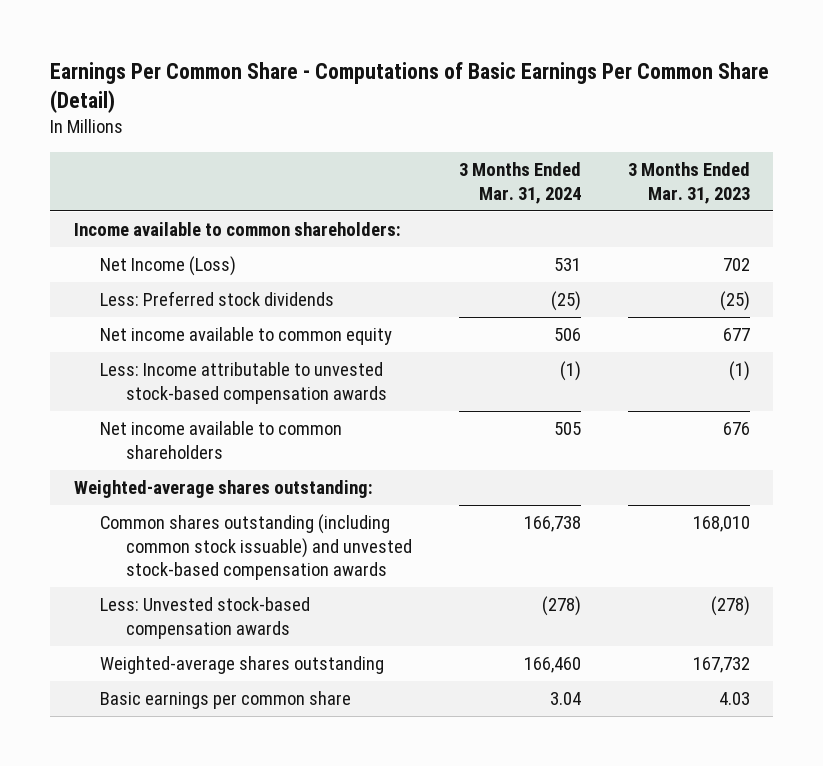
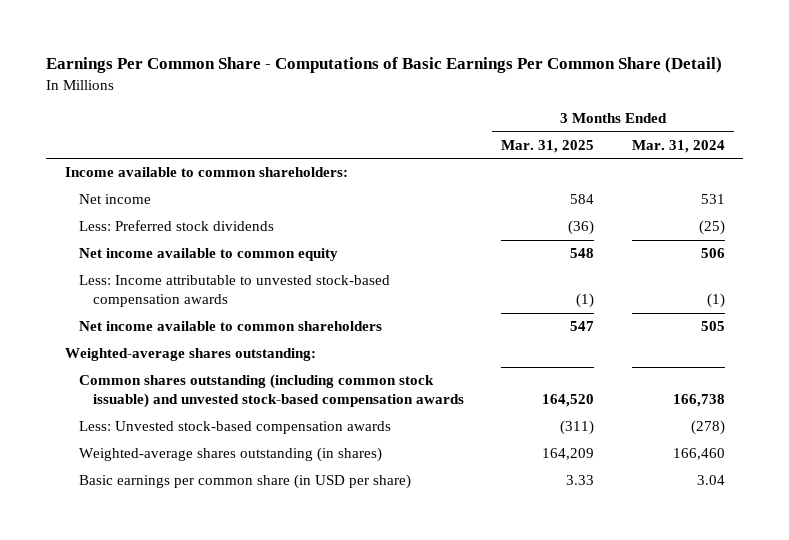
[627,162,750,204] 3 Months Ended Mar. 31, 2023 -> none
none -> [501,139,595,153] Mar. 31, 2025
[99,256,236,277] Net Income (Loss) -> [78,194,151,205] Net income
[99,656,384,675] Weighted-average shares outstanding -> [78,447,382,463] Weighted-average shares outstanding (in shares)
[99,691,351,710] Basic earnings per common share -> [78,474,411,490] Basic earnings per common share (in USD per share)

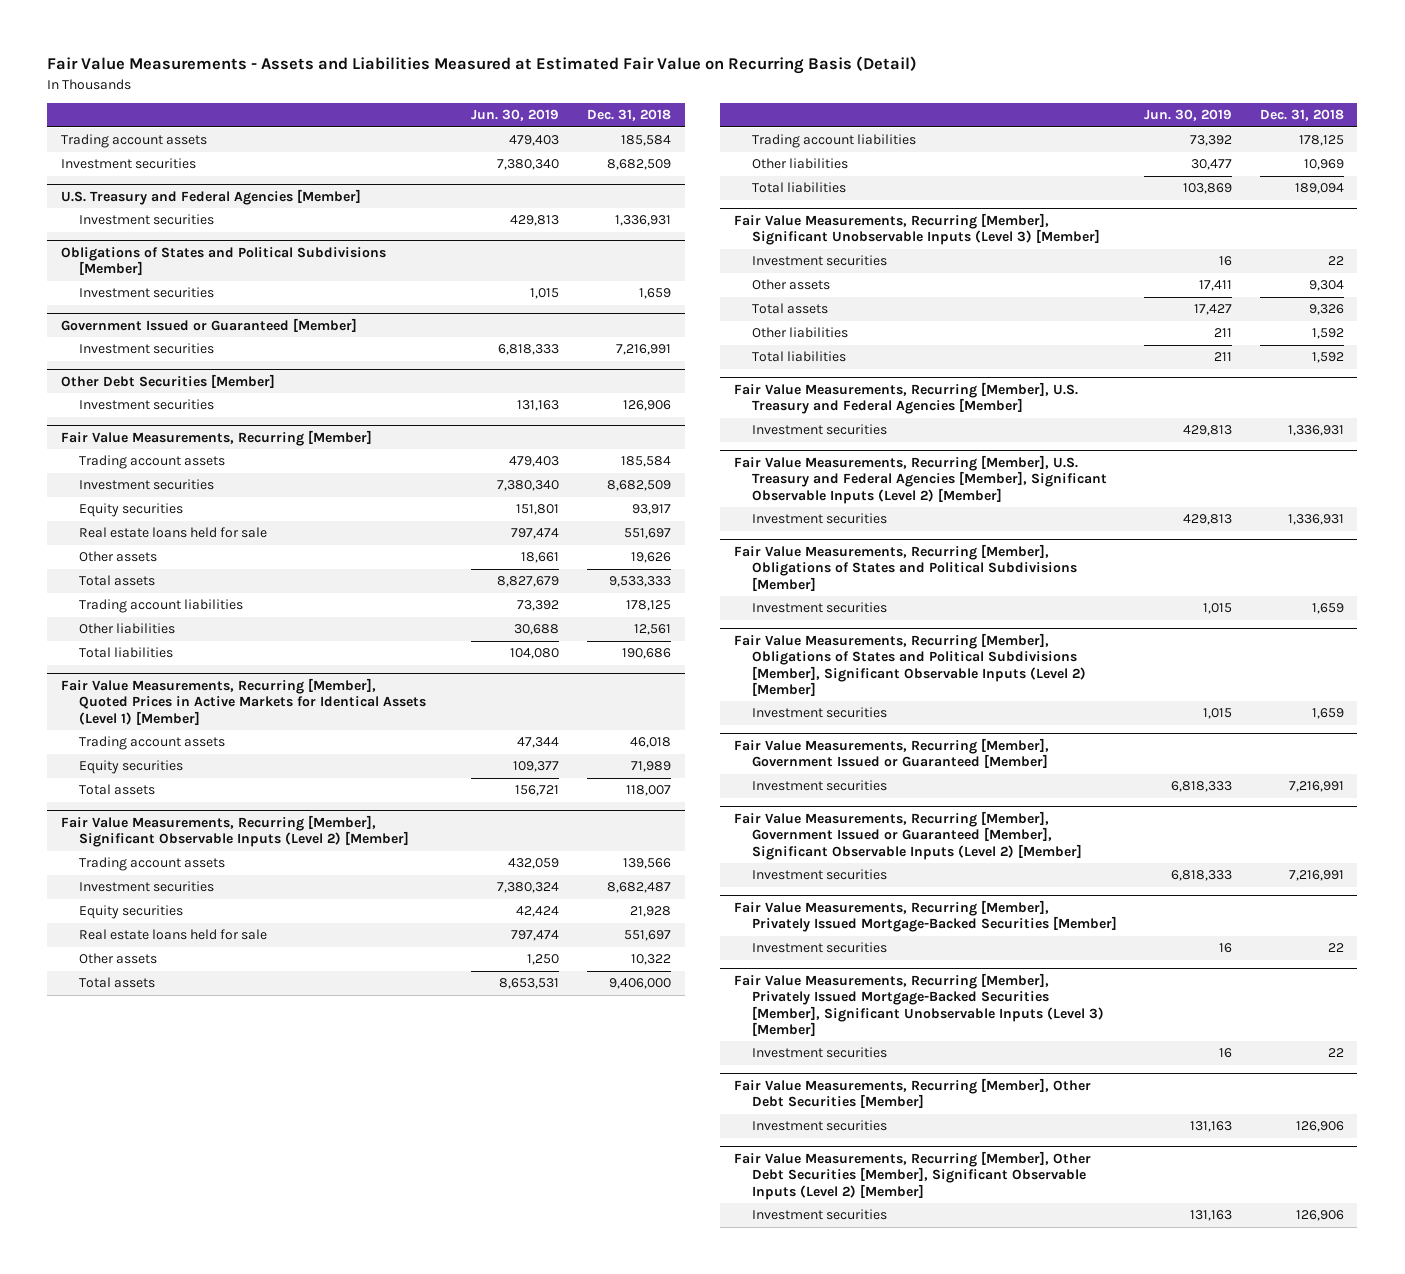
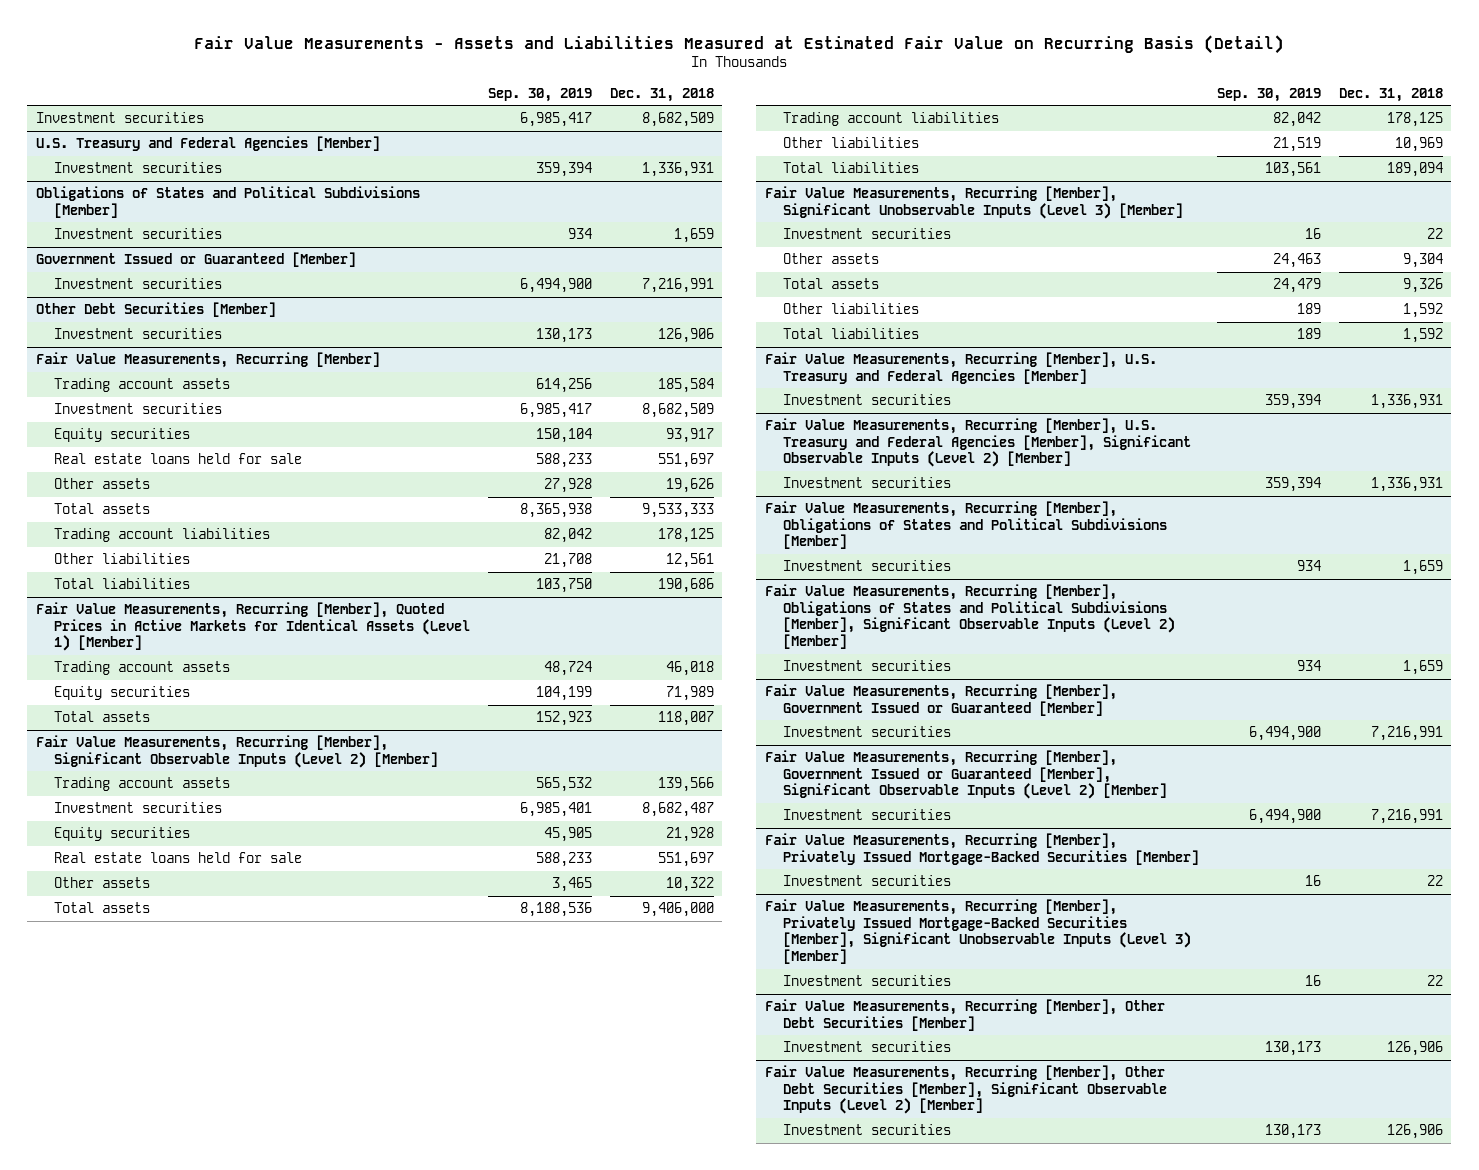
[471,109,560,122] Jun. 30, 2019 -> none
none -> [487,87,592,102] Sep. 30, 2019
[61,134,208,149] Trading account assets -> none

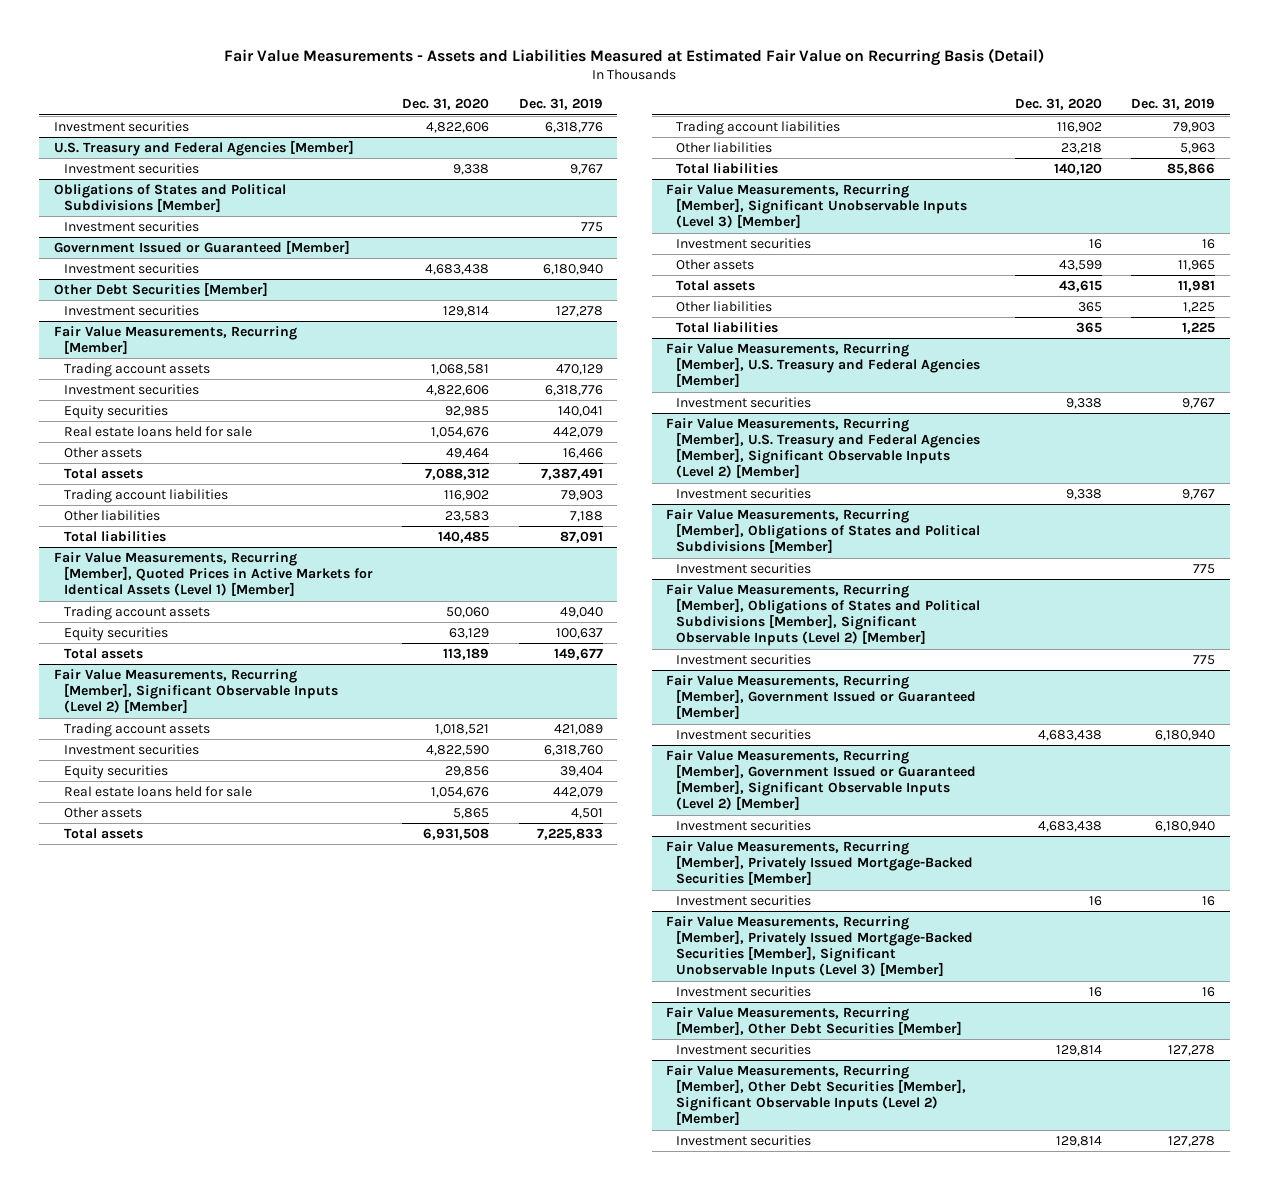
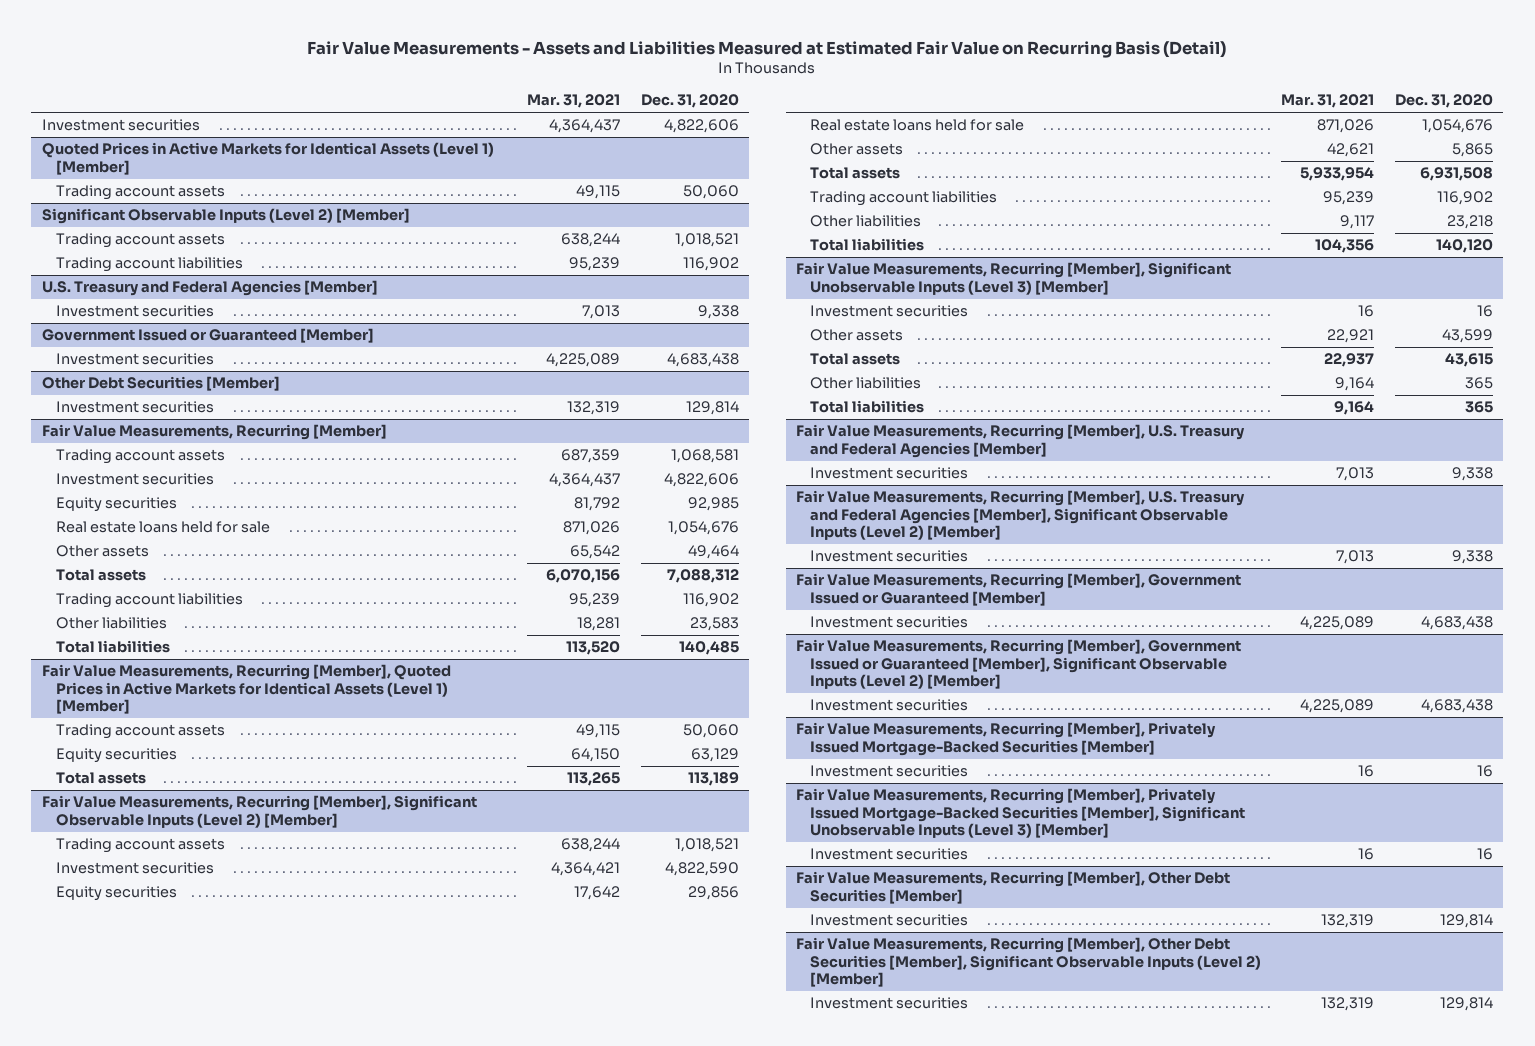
[518,98,603,111] Dec. 31, 2019 -> none
none -> [527,94,621,109] Mar. 31, 2021
none -> [41,142,494,175] Quoted Prices in Active Markets for Identical Assets (Level 1) [Member]
none -> [55,185,225,201] Trading account assets
none -> [41,208,410,225] Significant Observable Inputs (Level 2) [Member]
none -> [55,233,225,249] Trading account assets
none -> [55,257,243,273] Trading account liabilities
[53,184,286,213] Obligations of States and Political Subdivisions [Member] -> none
[63,221,199,233] Investment securities -> none
[666,509,981,554] Fair Value Measurements, Recurring [Member], Obligations of States and Political Subdivisions [Member] -> none
[676,563,812,575] Investment securities -> none
[666,584,981,647] Fair Value Measurements, Recurring [Member], Obligations of States and Political Subdivisions [Member], Significant Observable Inputs (Level 2) [Member] -> none
[676,654,812,666] Investment securities -> none

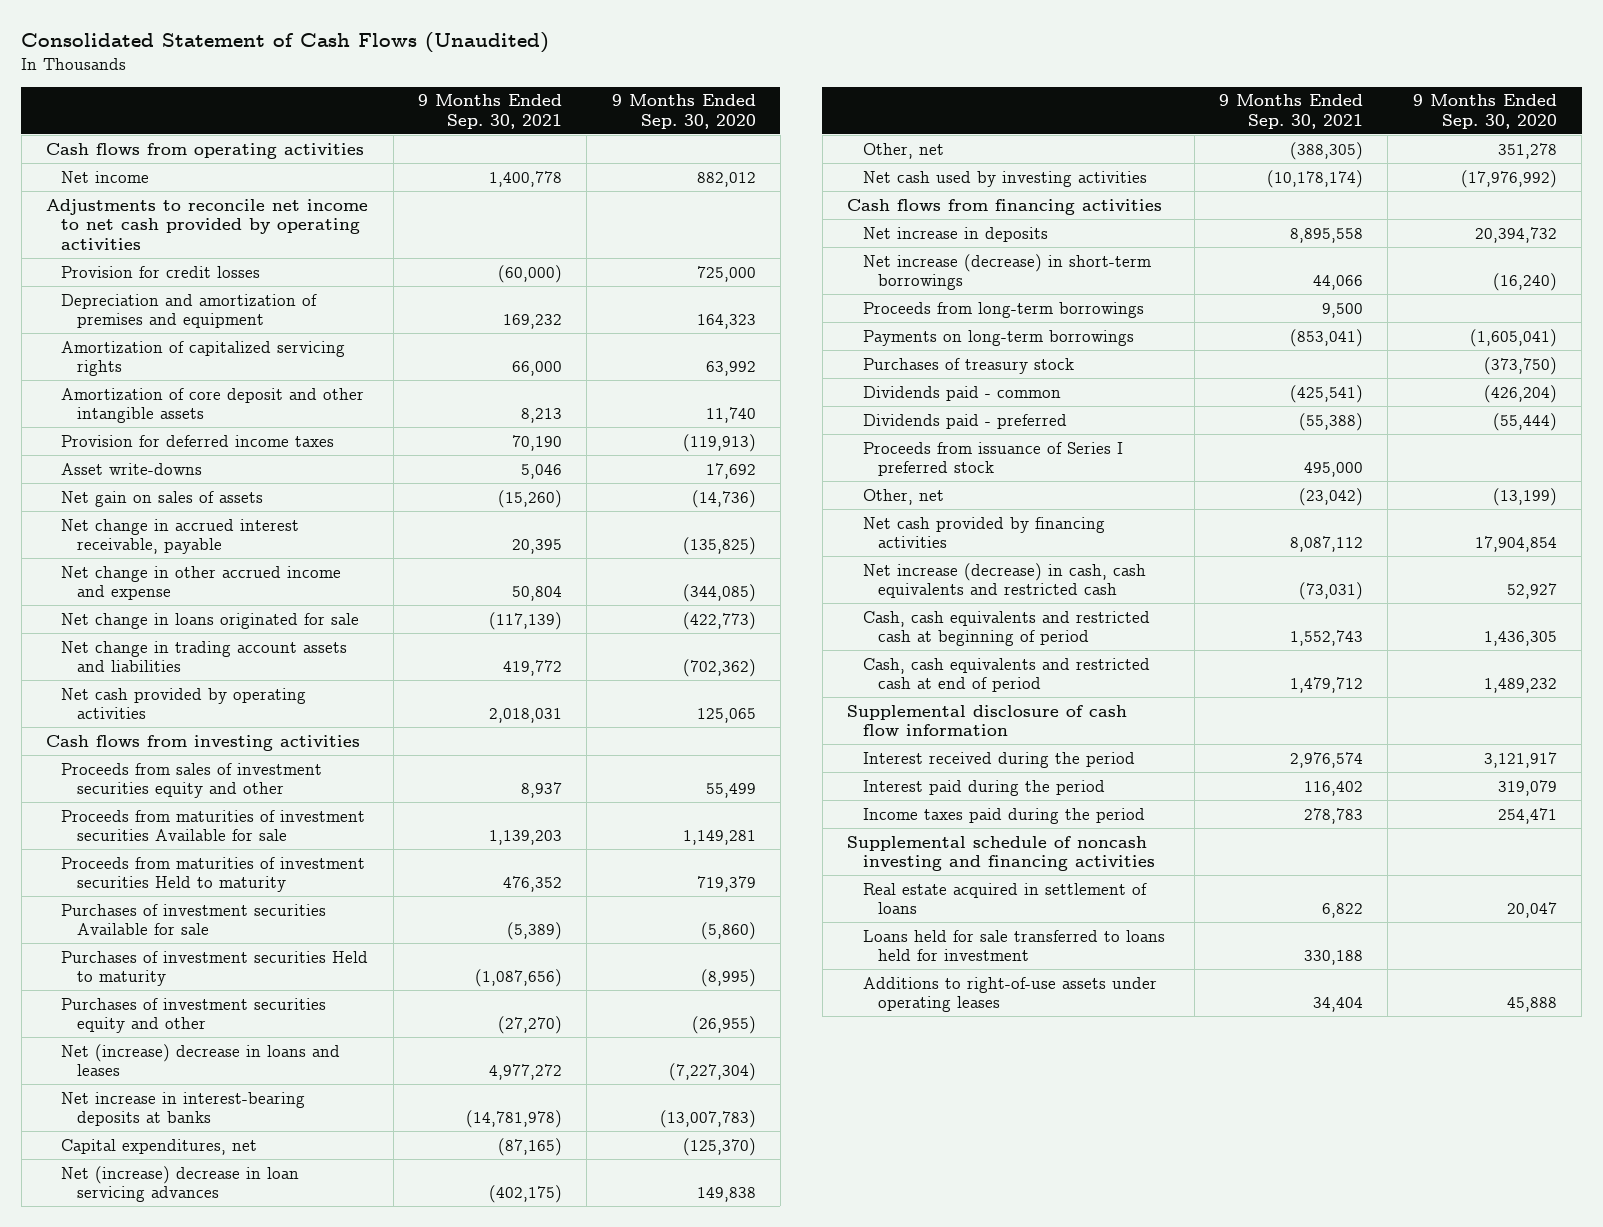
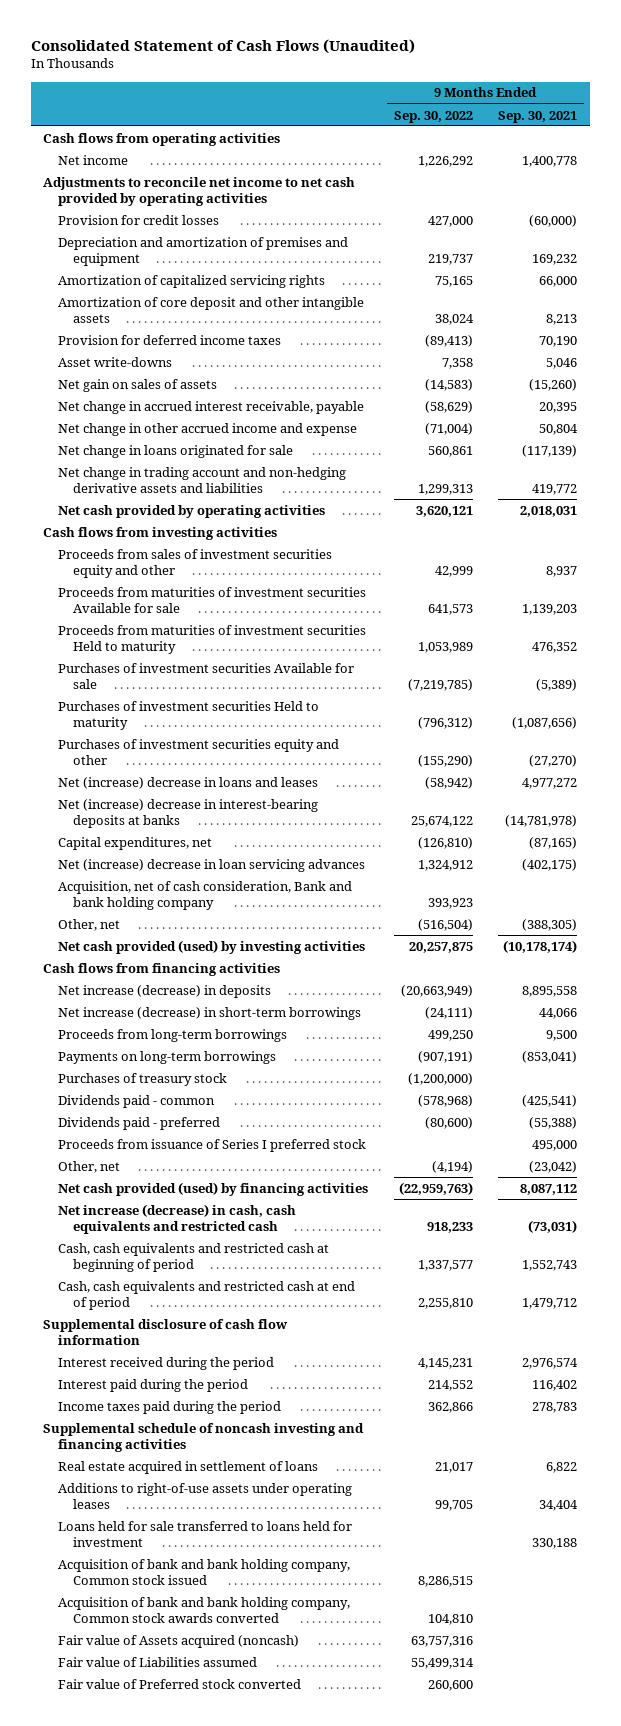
[611,94,756,129] 9 Months Ended Sep. 30, 2020 -> none
none -> [393,110,473,123] Sep. 30, 2022
[61,640,348,673] Net change in trading account assets and liabilities -> [58,466,347,493] Net change in trading account and non-hedging derivative assets and liabilities
[61,1091,306,1127] Net increase in interest-bearing deposits at banks -> [58,798,319,828] Net (increase) decrease in interest-bearing deposits at banks
none -> [58,880,353,910] Acquisition, net of cash consideration, Bank and bank holding company
[862,170,1147,187] Net cash used by investing activities -> [58,939,366,954] Net cash provided (used) by investing activities
[862,226,1048,242] Net increase in deposits -> [58,984,272,998] Net increase (decrease) in deposits
[862,516,1105,549] Net cash provided by financing activities -> [58,1181,369,1196] Net cash provided (used) by financing activities
[862,929,1165,962] Loans held for sale transferred to loans held for investment -> [58,1520,353,1547] Loans held for sale transferred to loans held for investment
none -> [58,1558,351,1585] Acquisition of bank and bank holding company, Common stock issued
none -> [58,1596,351,1623] Acquisition of bank and bank holding company, Common stock awards converted
none -> [58,1634,300,1648] Fair value of Assets acquired (noncash)
none -> [58,1656,258,1667] Fair value of Liabilities assumed
none -> [58,1678,302,1689] Fair value of Preferred stock converted

